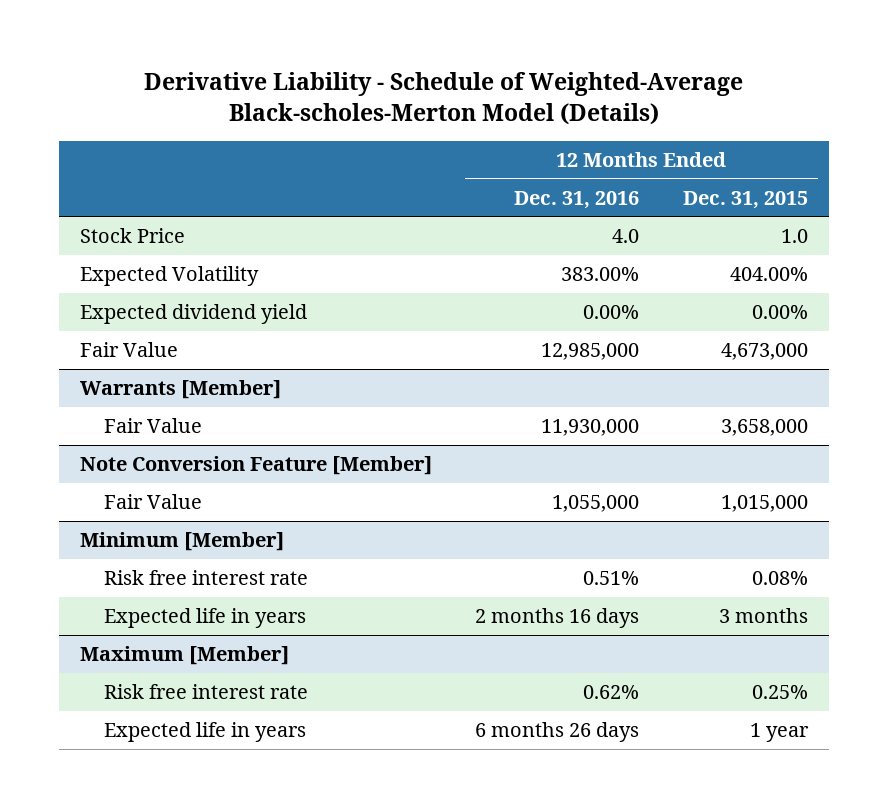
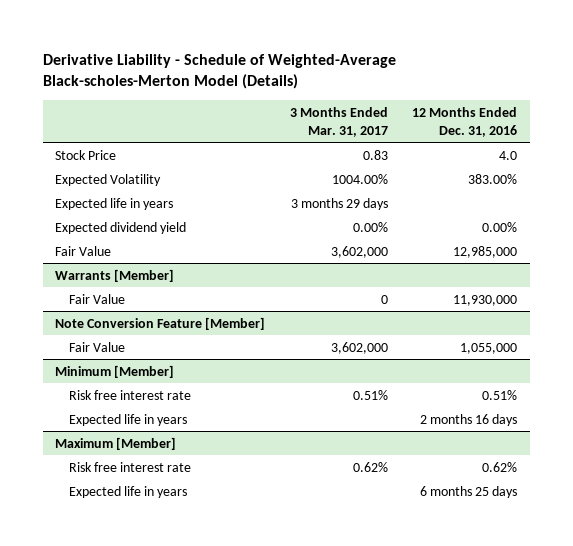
[682,190,808,209] Dec. 31, 2015 -> none
none -> [289,107,388,137] 3 Months Ended Mar. 31, 2017
none -> [55,197,174,210] Expected life in years
[475,721,640,742] 6 months 26 days -> [420,485,518,498] 6 months 25 days

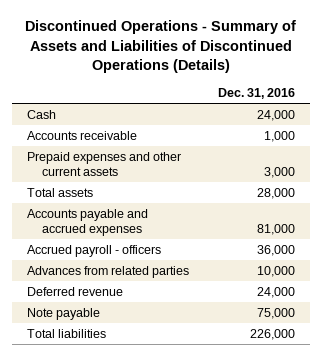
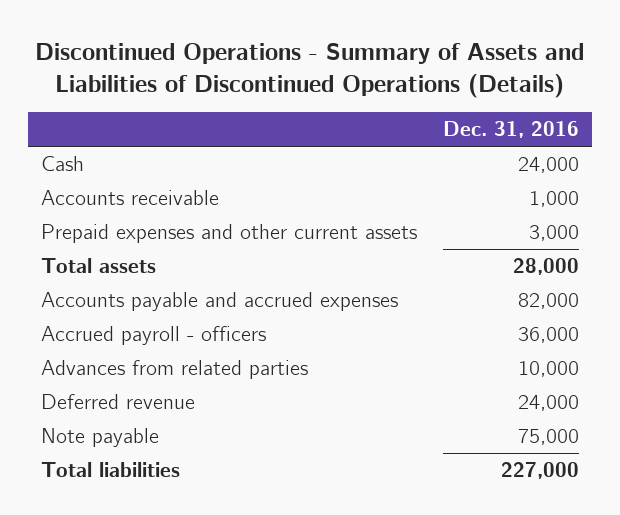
[257,223,296,235] 81,000 -> [517,293,579,310] 82,000
[250,328,296,340] 226,000 -> [500,462,579,480] 227,000

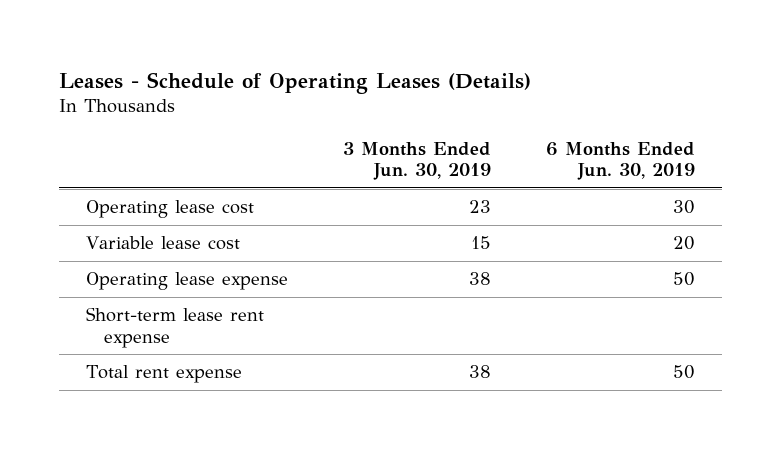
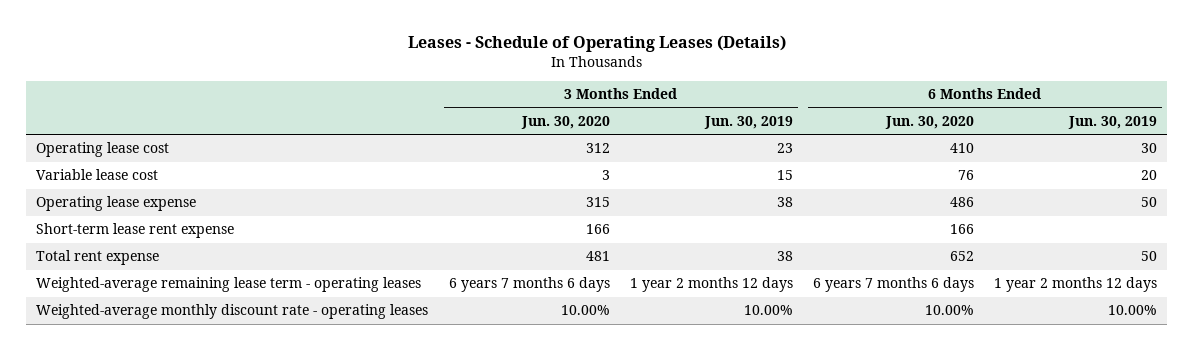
none -> [520,115,610,129] Jun. 30, 2020
none -> [884,115,974,129] Jun. 30, 2020
none -> [36,277,422,293] Weighted-average remaining lease term - operating leases
none -> [36,304,429,320] Weighted-average monthly discount rate - operating leases

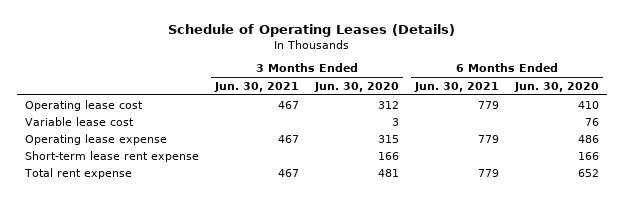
[407,35,786,53] Leases - Schedule of Operating Leases (Details) -> [167,23,455,37] Schedule of Operating Leases (Details)
[703,115,793,129] Jun. 30, 2019 -> none
[1068,115,1158,129] Jun. 30, 2019 -> none
none -> [213,81,299,92] Jun. 30, 2021
none -> [413,81,499,92] Jun. 30, 2021
[36,277,422,293] Weighted-average remaining lease term - operating leases -> none
[36,304,429,320] Weighted-average monthly discount rate - operating leases -> none

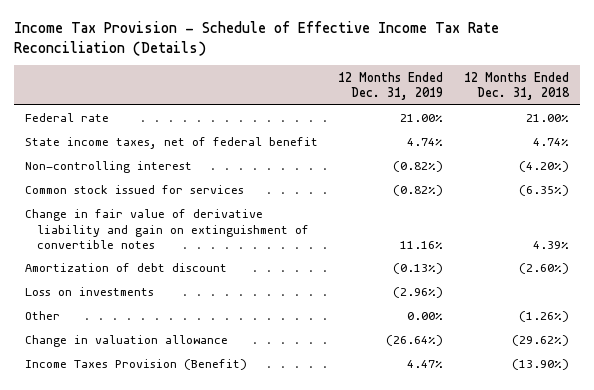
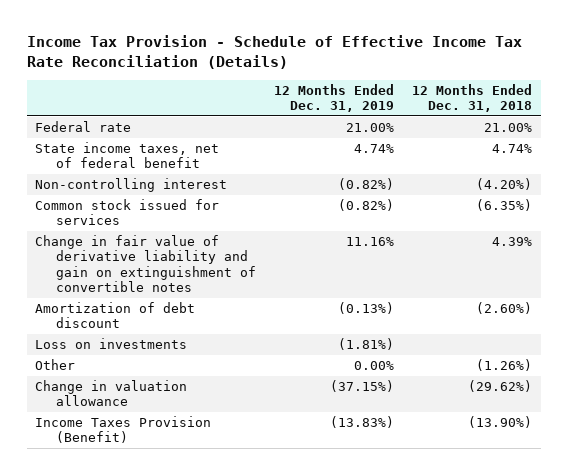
[393,287,444,299] (2.96%) -> [337,338,394,351] (1.81%)
[386,335,444,347] (26.64%) -> [329,380,394,393] (37.15%)
[407,360,444,369] 4.47% -> [329,416,394,429] (13.83%)

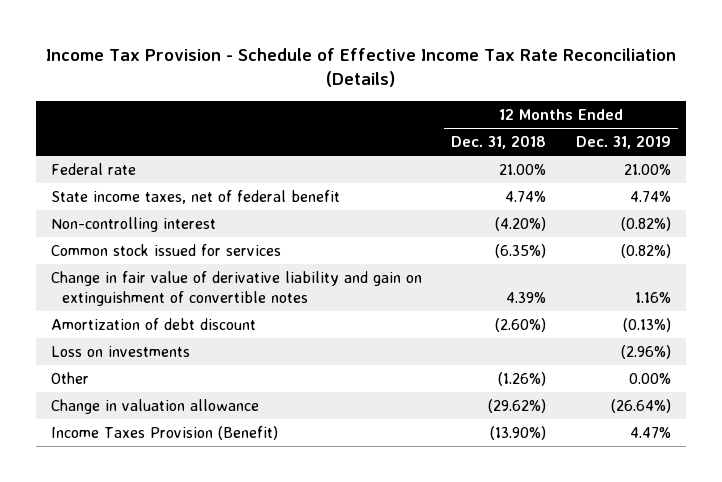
[345,237,394,247] 11.16% -> [634,291,671,303] 1.16%
[337,338,394,351] (1.81%) -> [620,344,671,359] (2.96%)
[329,380,394,393] (37.15%) -> [610,398,671,413] (26.64%)
[329,416,394,429] (13.83%) -> [629,426,671,438] 4.47%

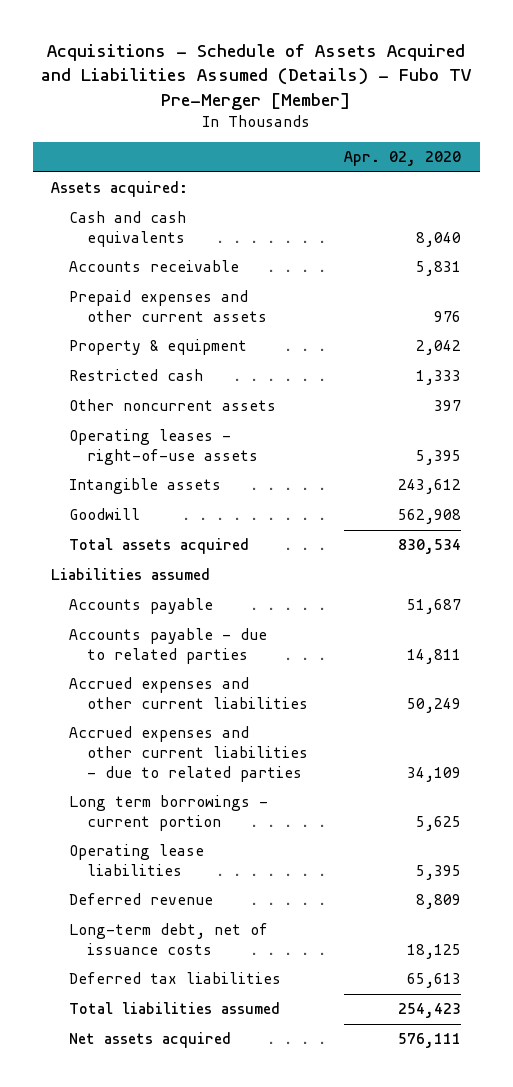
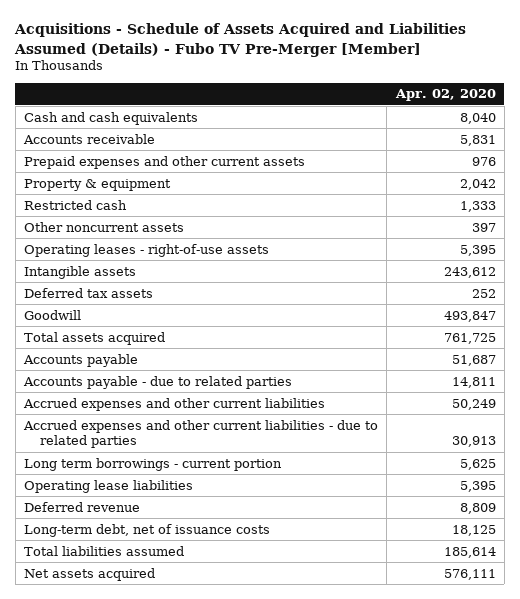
[51,181,189,198] Assets acquired: -> none
[51,568,211,581] Liabilities assumed -> none
none -> [24,287,154,298] Deferred tax assets
[398,509,462,525] 562,908 -> [443,310,496,322] 493,847
[398,539,462,555] 830,534 -> [443,332,496,344] 761,725
[407,766,462,782] 34,109 -> [451,436,496,448] 30,913
[69,972,282,985] Deferred tax liabilities -> none
[398,1003,462,1019] 254,423 -> [443,546,496,558] 185,614

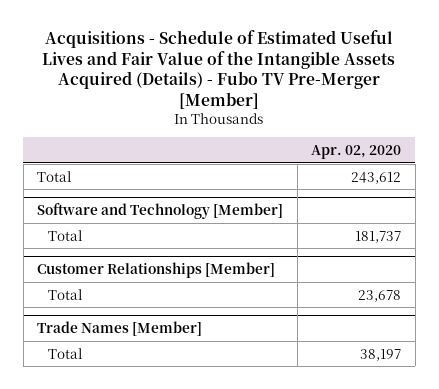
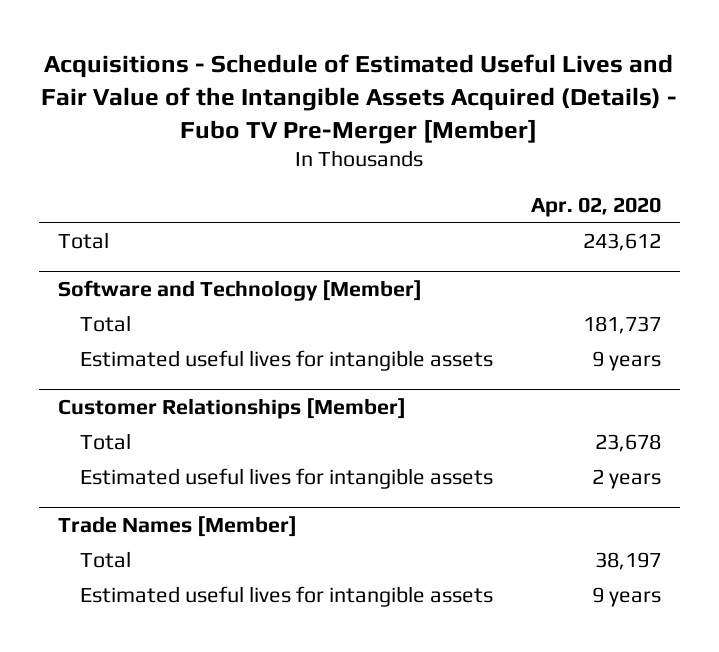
none -> [79,350,493,372] Estimated useful lives for intangible assets
none -> [79,468,493,490] Estimated useful lives for intangible assets
none -> [79,586,493,608] Estimated useful lives for intangible assets

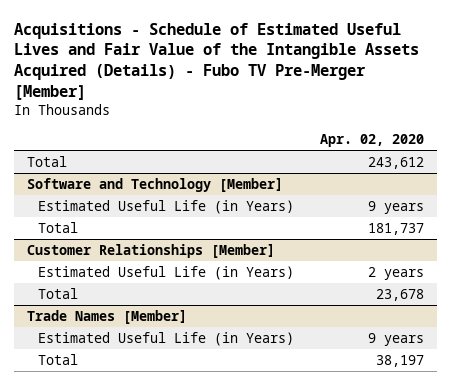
none -> [37,199,294,214] Estimated Useful Life (in Years)
[79,350,493,372] Estimated useful lives for intangible assets -> none
none -> [37,265,294,280] Estimated Useful Life (in Years)
[79,468,493,490] Estimated useful lives for intangible assets -> none
none -> [37,331,294,346] Estimated Useful Life (in Years)
[79,586,493,608] Estimated useful lives for intangible assets -> none

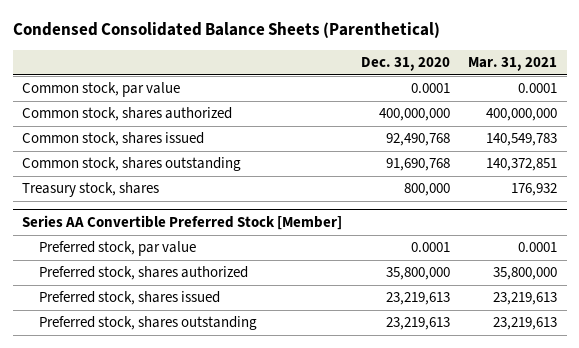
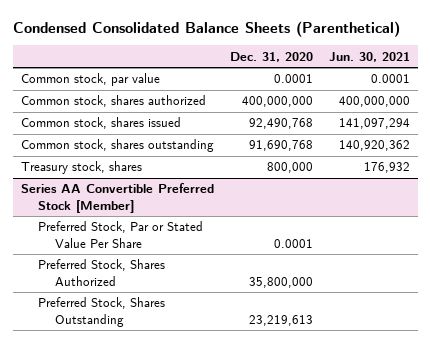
[468,57,558,72] Mar. 31, 2021 -> none
none -> [328,51,410,62] Jun. 30, 2021
[38,291,220,306] Preferred stock, shares issued -> none
[38,241,196,257] Preferred stock, par value -> [37,221,203,248] Preferred Stock, Par or Stated Value Per Share
[38,266,248,281] Preferred stock, shares authorized -> [37,259,165,286] Preferred Stock, Shares Authorized
[38,316,257,331] Preferred stock, shares outstanding -> [37,297,165,327] Preferred Stock, Shares Outstanding

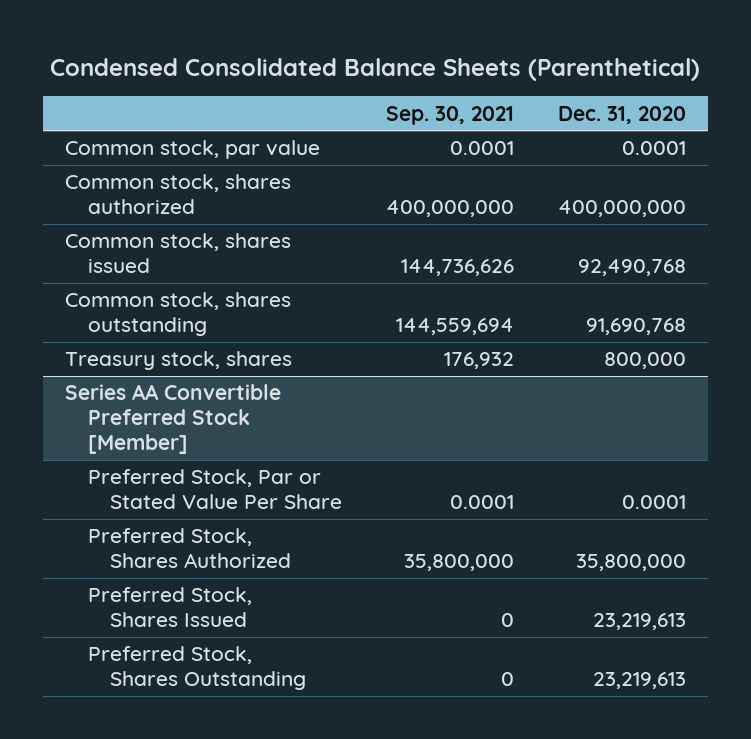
[328,51,410,62] Jun. 30, 2021 -> none
none -> [386,105,515,125] Sep. 30, 2021
none -> [87,587,252,628] Preferred Stock, Shares Issued

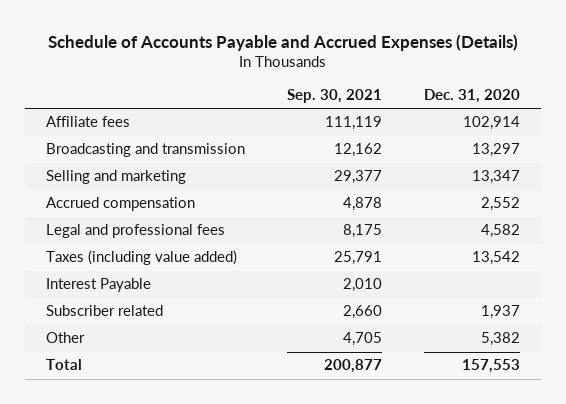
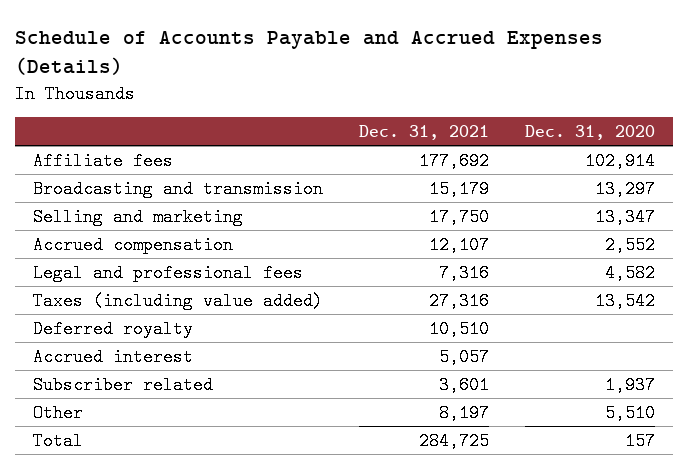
[287,89,383,104] Sep. 30, 2021 -> none
none -> [358,124,489,140] Dec. 31, 2021
none -> [33,319,194,338] Deferred royalty
[46,278,152,293] Interest Payable -> [33,347,194,366] Accrued interest
[481,332,521,347] 5,382 -> [604,403,655,422] 5,510
[462,359,521,374] 157,553 -> [624,431,655,450] 157

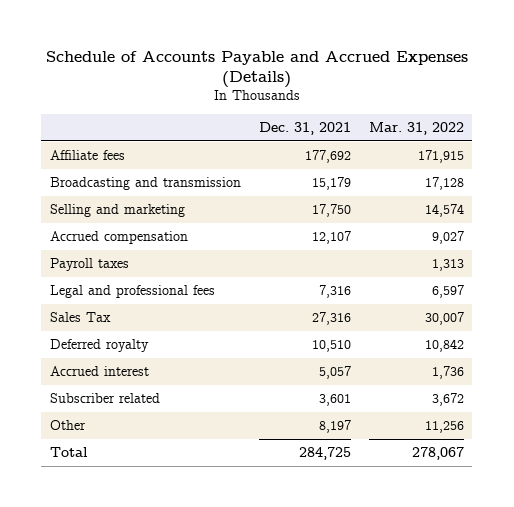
[524,124,655,140] Dec. 31, 2020 -> none
none -> [368,121,464,135] Mar. 31, 2022
none -> [50,258,130,272] Payroll taxes
[33,291,324,310] Taxes (including value added) -> [50,312,112,323] Sales Tax

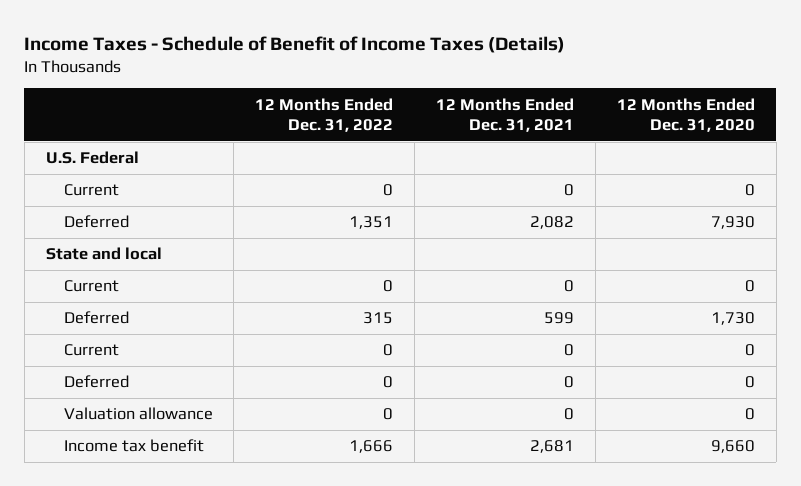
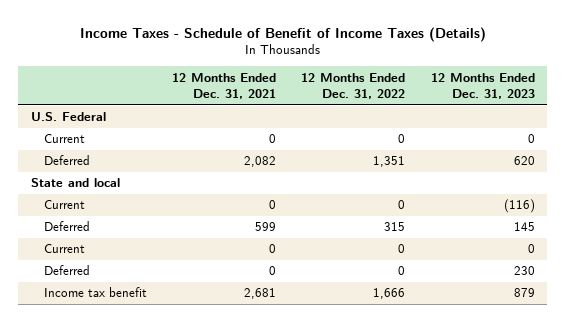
[616,97,755,132] 12 Months Ended Dec. 31, 2020 -> none
none -> [430,72,535,99] 12 Months Ended Dec. 31, 2023
[63,407,213,421] Valuation allowance -> none

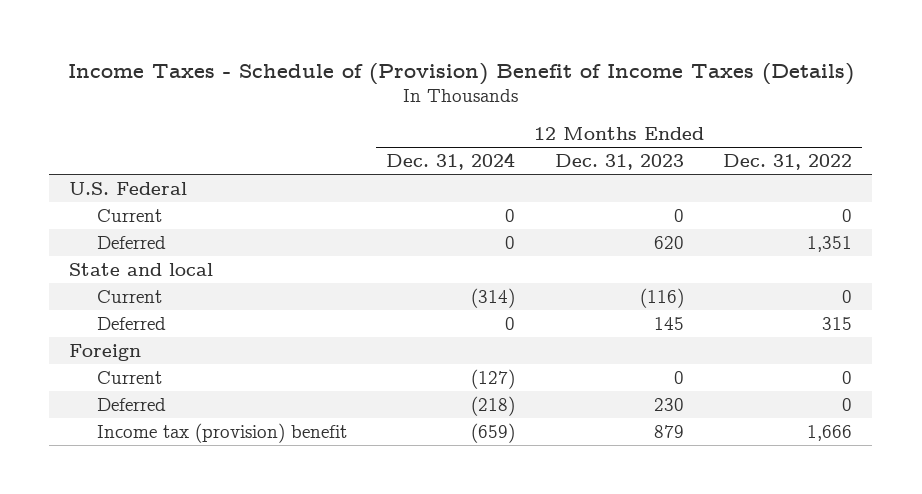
[79,26,486,42] Income Taxes - Schedule of Benefit of Income Taxes (Details) -> [67,62,854,85] Income Taxes - Schedule of (Provision) Benefit of Income Taxes (Details)
[172,72,277,99] 12 Months Ended Dec. 31, 2021 -> none
none -> [386,152,516,171] Dec. 31, 2024
none -> [69,343,142,361] Foreign
[44,287,148,298] Income tax benefit -> [96,422,347,443] Income tax (provision) benefit

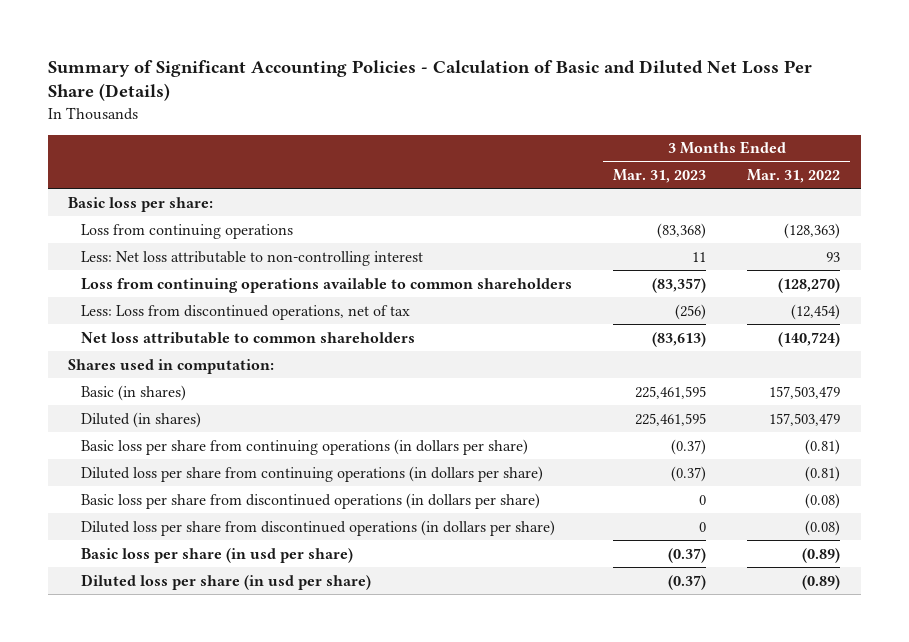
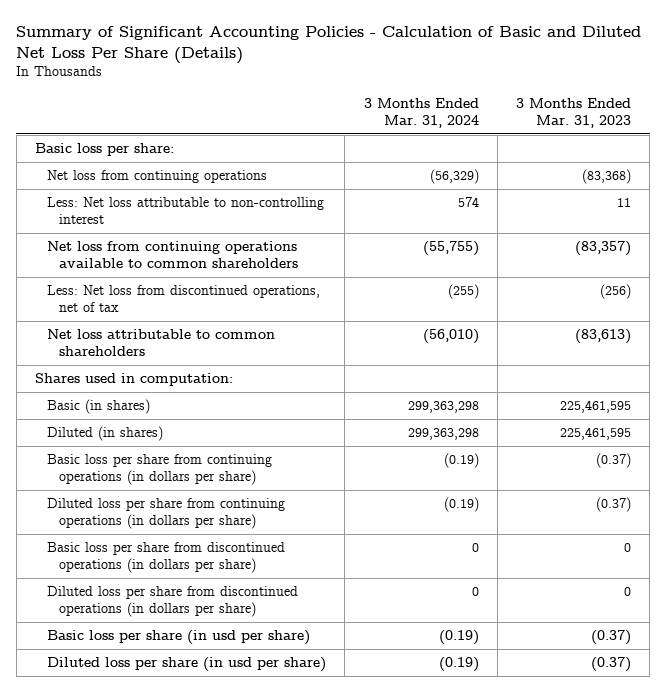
[747,169,841,184] Mar. 31, 2022 -> none
none -> [363,97,479,128] 3 Months Ended Mar. 31, 2024
[80,223,293,239] Loss from continuing operations -> [47,170,268,184] Net loss from continuing operations
[80,277,572,293] Loss from continuing operations available to common shareholders -> [47,241,299,269] Net loss from continuing operations available to common shareholders
[80,304,410,320] Less: Loss from discontinued operations, net of tax -> [47,285,321,313] Less: Net loss from discontinued operations, net of tax

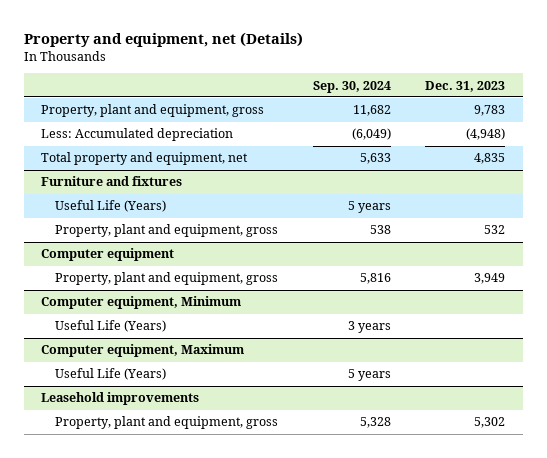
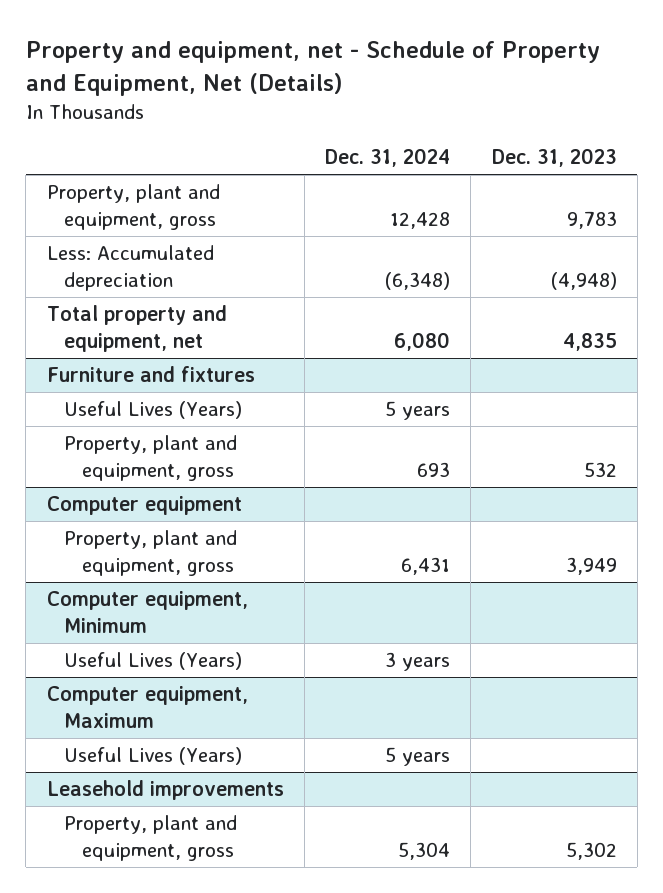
[24,31,304,47] Property and equipment, net (Details) -> [25,41,600,96] Property and equipment, net - Schedule of Property and Equipment, Net (Details)
[312,80,391,93] Sep. 30, 2024 -> none
none -> [325,148,451,168] Dec. 31, 2024
[55,200,167,213] Useful Life (Years) -> [64,401,243,420] Useful Lives (Years)
[55,320,167,333] Useful Life (Years) -> [64,652,243,671] Useful Lives (Years)
[55,368,167,381] Useful Life (Years) -> [64,747,243,766] Useful Lives (Years)

